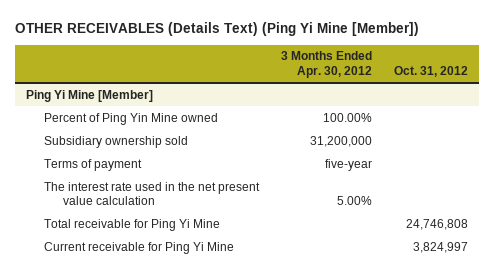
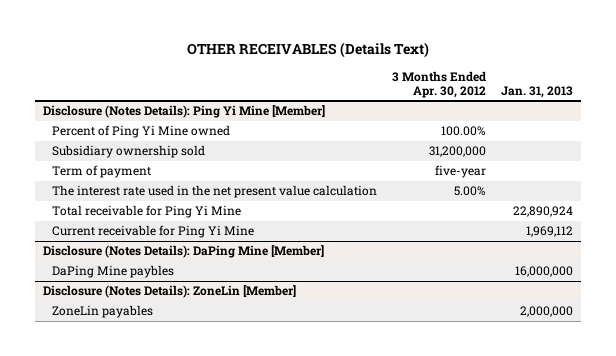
[14,22,419,37] OTHER RECEIVABLES (Details Text) (Ping Yi Mine [Member]) -> [187,42,430,59] OTHER RECEIVABLES (Details Text)
[393,65,468,77] Oct. 31, 2012 -> none
none -> [501,85,574,98] Jan. 31, 2013
[25,89,153,102] Ping Yi Mine [Member] -> [42,105,325,119] Disclosure (Notes Details): Ping Yi Mine [Member]
[44,112,219,125] Percent of Ping Yin Mine owned -> [51,125,230,139] Percent of Ping Yi Mine owned
[44,158,143,171] Terms of payment -> [51,165,151,179] Term of payment
none -> [42,245,324,259] Disclosure (Notes Details): DaPing Mine [Member]
none -> [51,265,174,279] DaPing Mine paybles
none -> [42,285,296,299] Disclosure (Notes Details): ZoneLin [Member]
none -> [51,305,153,319] ZoneLin payables

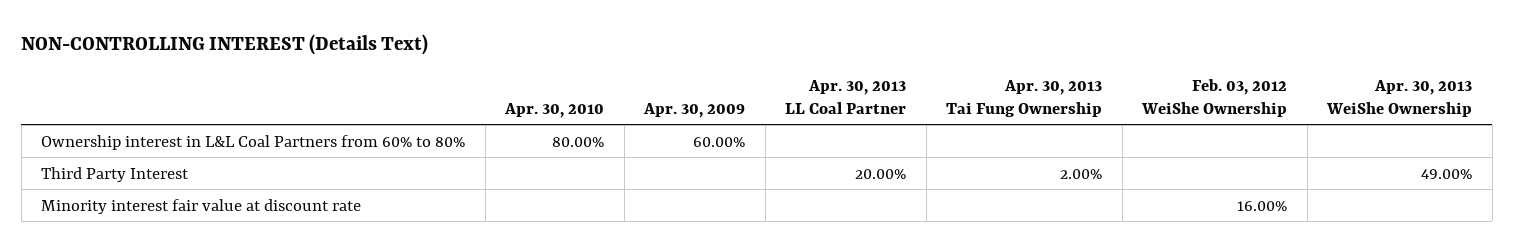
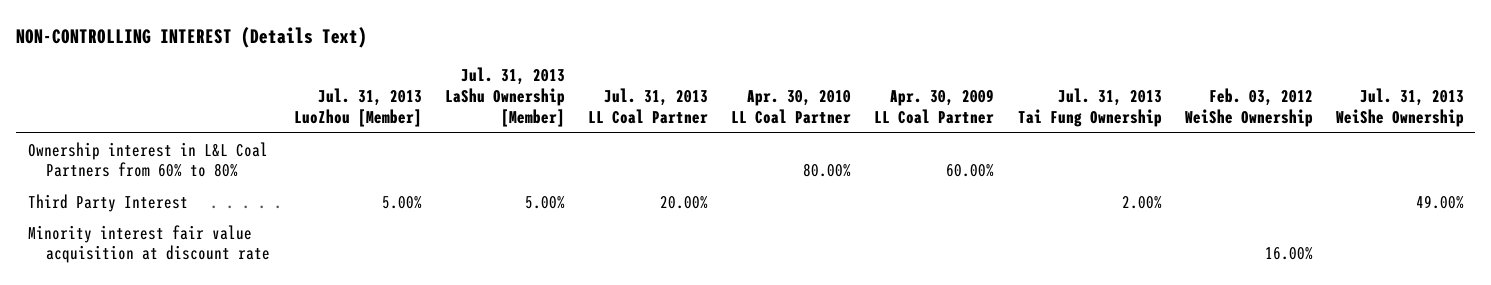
[504,102,605,118] Apr. 30, 2010 -> none
[643,102,746,118] Apr. 30, 2009 -> none
[785,79,907,114] Apr. 30, 2013 LL Coal Partner -> none
[946,79,1103,117] Apr. 30, 2013 Tai Fung Ownership -> none
[1326,79,1473,117] Apr. 30, 2013 WeiShe Ownership -> none
none -> [293,88,422,128] Jul. 31, 2013 LuoZhou [Member]
none -> [444,67,565,128] Jul. 31, 2013 LaShu Ownership [Member]
none -> [588,88,709,125] Jul. 31, 2013 LL Coal Partner
none -> [731,90,852,125] Apr. 30, 2010 LL Coal Partner
none -> [874,89,995,125] Apr. 30, 2009 LL Coal Partner
none -> [1017,88,1162,128] Jul. 31, 2013 Tai Fung Ownership
none -> [1335,88,1464,128] Jul. 31, 2013 WeiShe Ownership
[41,198,362,214] Minority interest fair value at discount rate -> [27,224,271,264] Minority interest fair value acquisition at discount rate

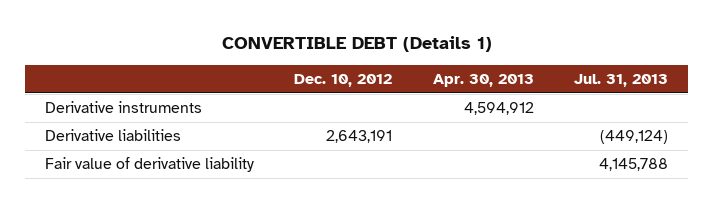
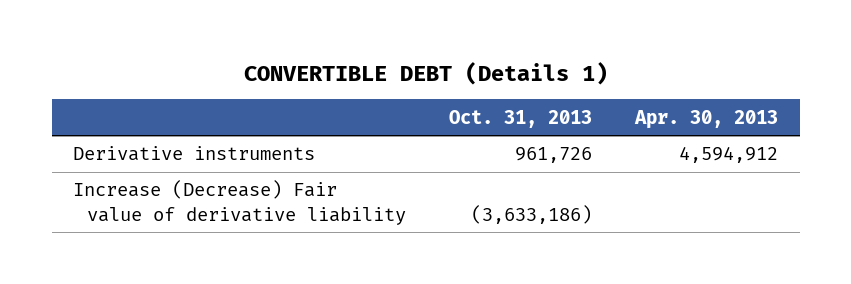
[294,74,393,88] Dec. 10, 2012 -> none
[574,74,669,88] Jul. 31, 2013 -> none
none -> [449,109,593,128] Oct. 31, 2013
[44,129,181,142] Derivative liabilities -> none
[44,157,254,173] Fair value of derivative liability -> [73,180,407,225] Increase (Decrease) Fair value of derivative liability

